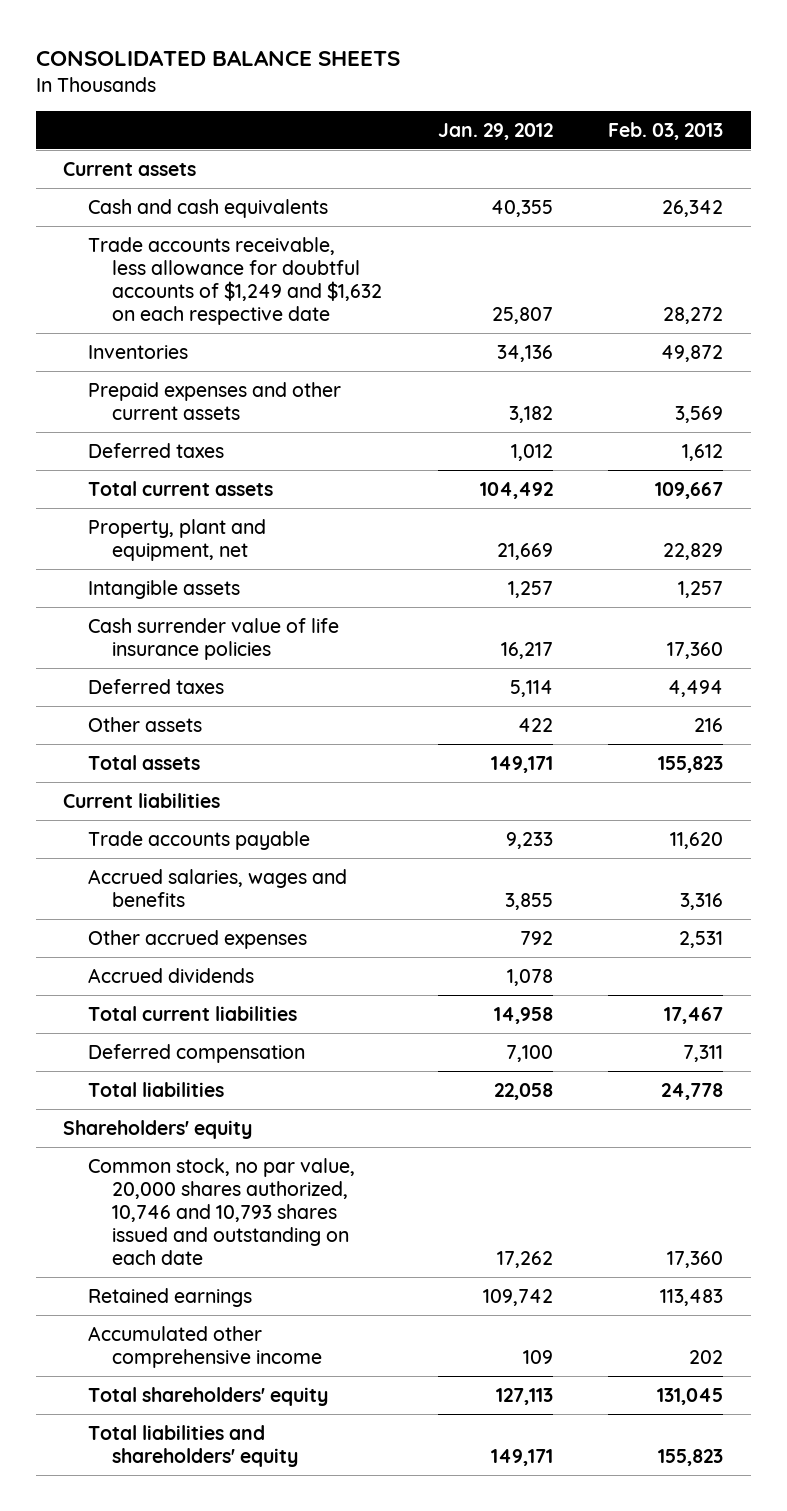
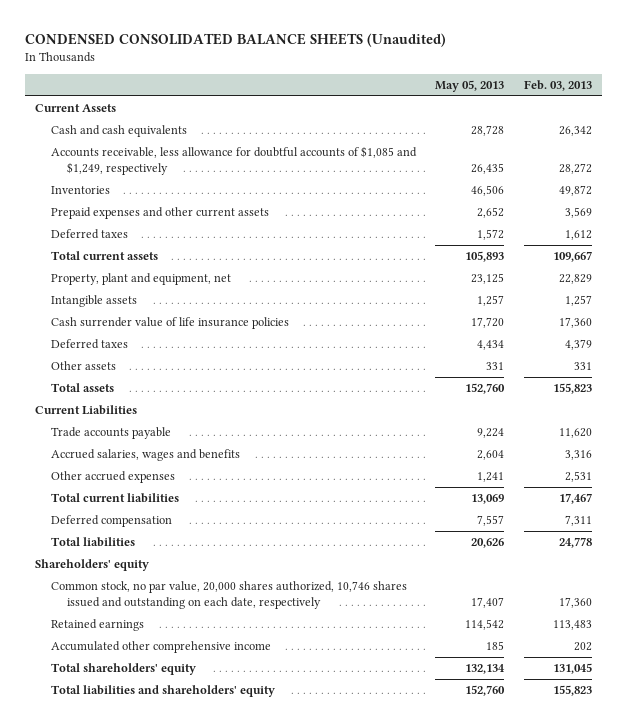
[35,49,400,66] CONSOLIDATED BALANCE SHEETS -> [24,33,446,48] CONDENSED CONSOLIDATED BALANCE SHEETS (Unaudited)
[437,122,553,140] Jan. 29, 2012 -> none
none -> [435,79,505,92] May 05, 2013
[63,161,197,176] Current assets -> [34,103,116,112] Current Assets
[87,236,382,325] Trade accounts receivable, less allowance for doubtful accounts of $1,249 and $1,632 on each respective date -> [50,145,417,175] Accounts receivable, less allowance for doubtful accounts of $1,085 and $1,249, respectively
[668,679,724,697] 4,494 -> [565,338,593,350] 4,379
[694,717,724,732] 216 -> [574,361,593,370] 331
[63,792,221,808] Current liabilities -> [34,404,137,415] Current Liabilities
[87,967,254,983] Accrued dividends -> none
[87,1157,355,1265] Common stock, no par value, 20,000 shares authorized, 10,746 and 10,793 shares issued and outstanding on each date -> [50,580,407,609] Common stock, no par value, 20,000 shares authorized, 10,746 shares issued and outstanding on each date, respectively

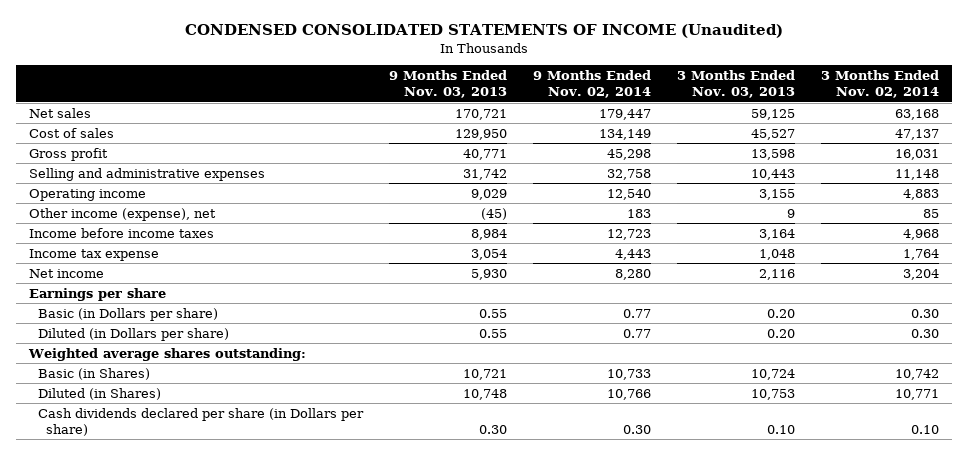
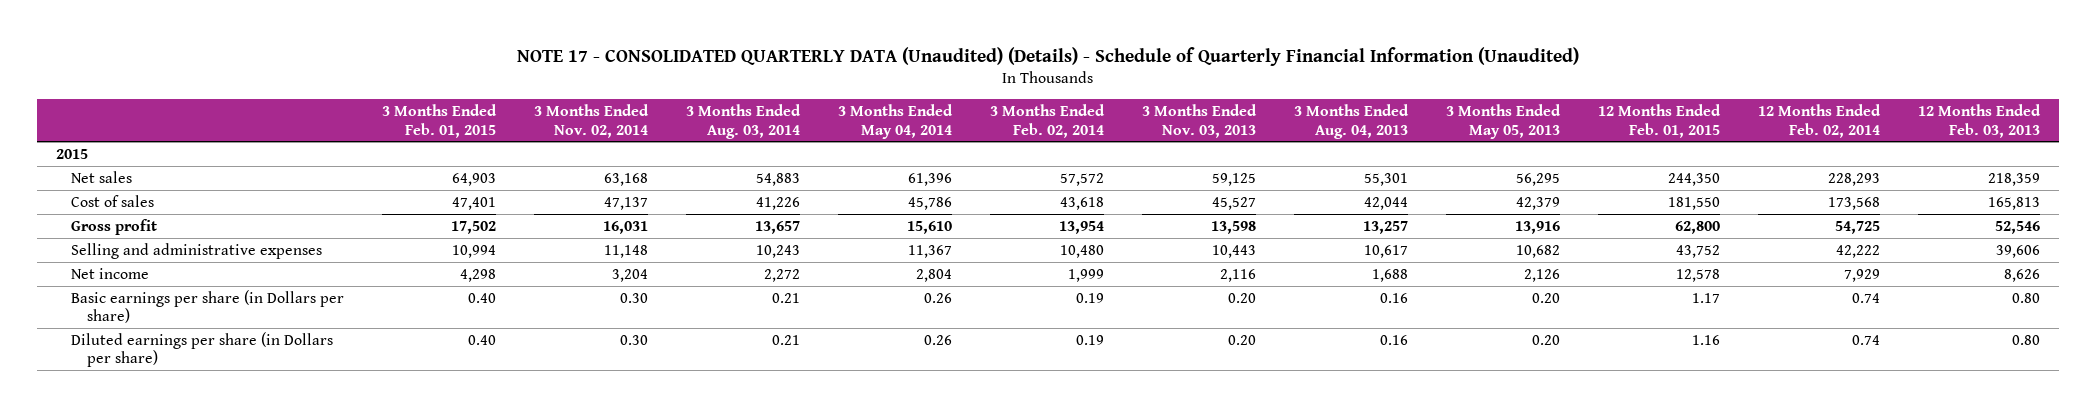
[184,24,783,39] CONDENSED CONSOLIDATED STATEMENTS OF INCOME (Unaudited) -> [516,46,1579,66] NOTE 17 - CONSOLIDATED QUARTERLY DATA (Unaudited) (Details) - Schedule of Quarterly Financial Information (Unaudited)
[388,69,507,99] 9 Months Ended Nov. 03, 2013 -> none
[532,69,651,99] 9 Months Ended Nov. 02, 2014 -> none
none -> [382,104,498,138] 3 Months Ended Feb. 01, 2015
none -> [686,104,802,139] 3 Months Ended Aug. 03, 2014
none -> [838,104,954,139] 3 Months Ended May 04, 2014
none -> [989,104,1105,138] 3 Months Ended Feb. 02, 2014
none -> [1293,104,1409,139] 3 Months Ended Aug. 04, 2013
none -> [1445,104,1561,139] 3 Months Ended May 05, 2013
none -> [1597,104,1721,138] 12 Months Ended Feb. 01, 2015
none -> [1757,104,1881,138] 12 Months Ended Feb. 02, 2014
none -> [1917,104,2041,138] 12 Months Ended Feb. 03, 2013
none -> [55,148,88,159] 2015
[28,188,146,201] Operating income -> none
[28,207,216,221] Other income (expense), net -> none
[28,227,214,238] Income before income taxes -> none
[28,248,159,261] Income tax expense -> none
[28,287,166,301] Earnings per share -> none
[27,347,306,361] Weighted average shares outstanding: -> none
[37,367,150,380] Basic (in Shares) -> none
[37,387,161,400] Diluted (in Shares) -> none
[37,407,364,436] Cash dividends declared per share (in Dollars per share) -> none
[37,307,218,321] Basic (in Dollars per share) -> [71,289,345,324] Basic earnings per share (in Dollars per share)
[37,327,229,341] Diluted (in Dollars per share) -> [71,331,334,368] Diluted earnings per share (in Dollars per share)

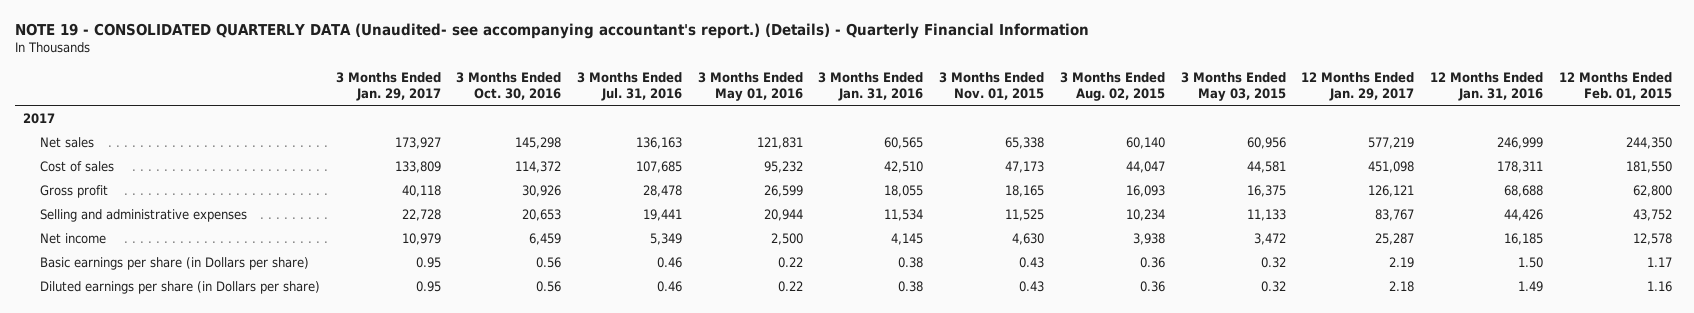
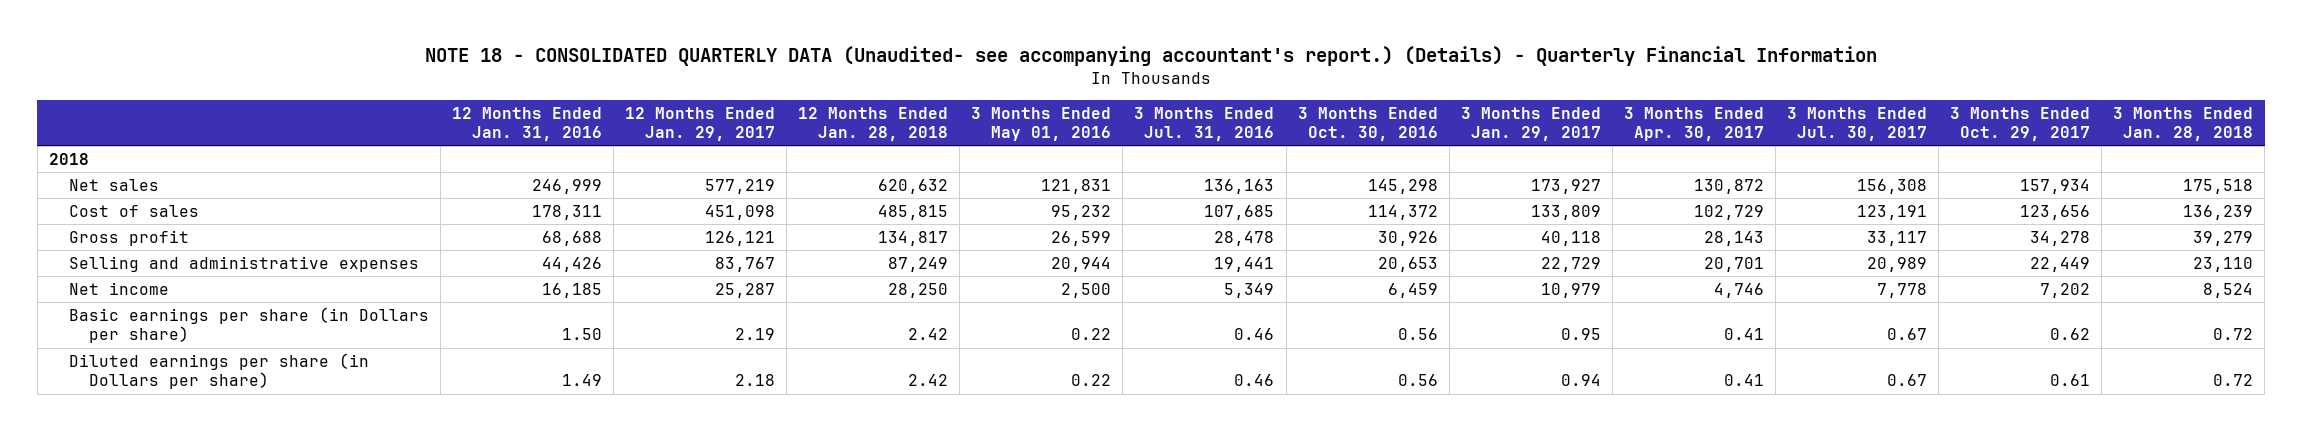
[14,22,1089,39] NOTE 19 - CONSOLIDATED QUARTERLY DATA (Unaudited- see accompanying accountant's report.) (Details) - Quarterly Financial Information -> [425,46,1878,67] NOTE 18 - CONSOLIDATED QUARTERLY DATA (Unaudited- see accompanying accountant's report.) (Details) - Quarterly Financial Information
[818,71,924,101] 3 Months Ended Jan. 31, 2016 -> none
[939,71,1045,100] 3 Months Ended Nov. 01, 2015 -> none
[1059,71,1165,101] 3 Months Ended Aug. 02, 2015 -> none
[1180,71,1286,101] 3 Months Ended May 03, 2015 -> none
[1558,71,1672,100] 12 Months Ended Feb. 01, 2015 -> none
none -> [798,106,949,141] 12 Months Ended Jan. 28, 2018
none -> [1623,106,1764,141] 3 Months Ended Apr. 30, 2017
none -> [1787,106,1928,141] 3 Months Ended Jul. 30, 2017
none -> [1950,106,2091,141] 3 Months Ended Oct. 29, 2017
none -> [2113,106,2254,141] 3 Months Ended Jan. 28, 2018
[22,112,55,124] 2017 -> none
none -> [48,152,89,165] 2018
[401,208,441,221] 22,728 -> [1540,256,1601,272] 22,729
[415,280,441,292] 0.95 -> [1560,374,1601,387] 0.94

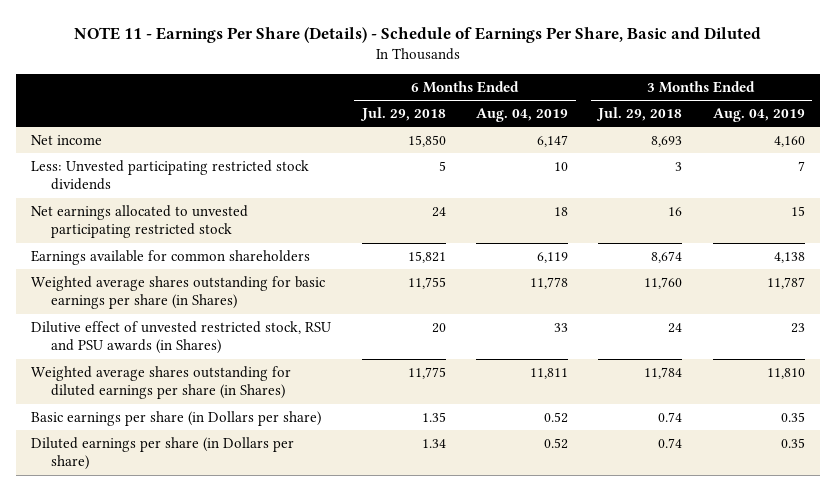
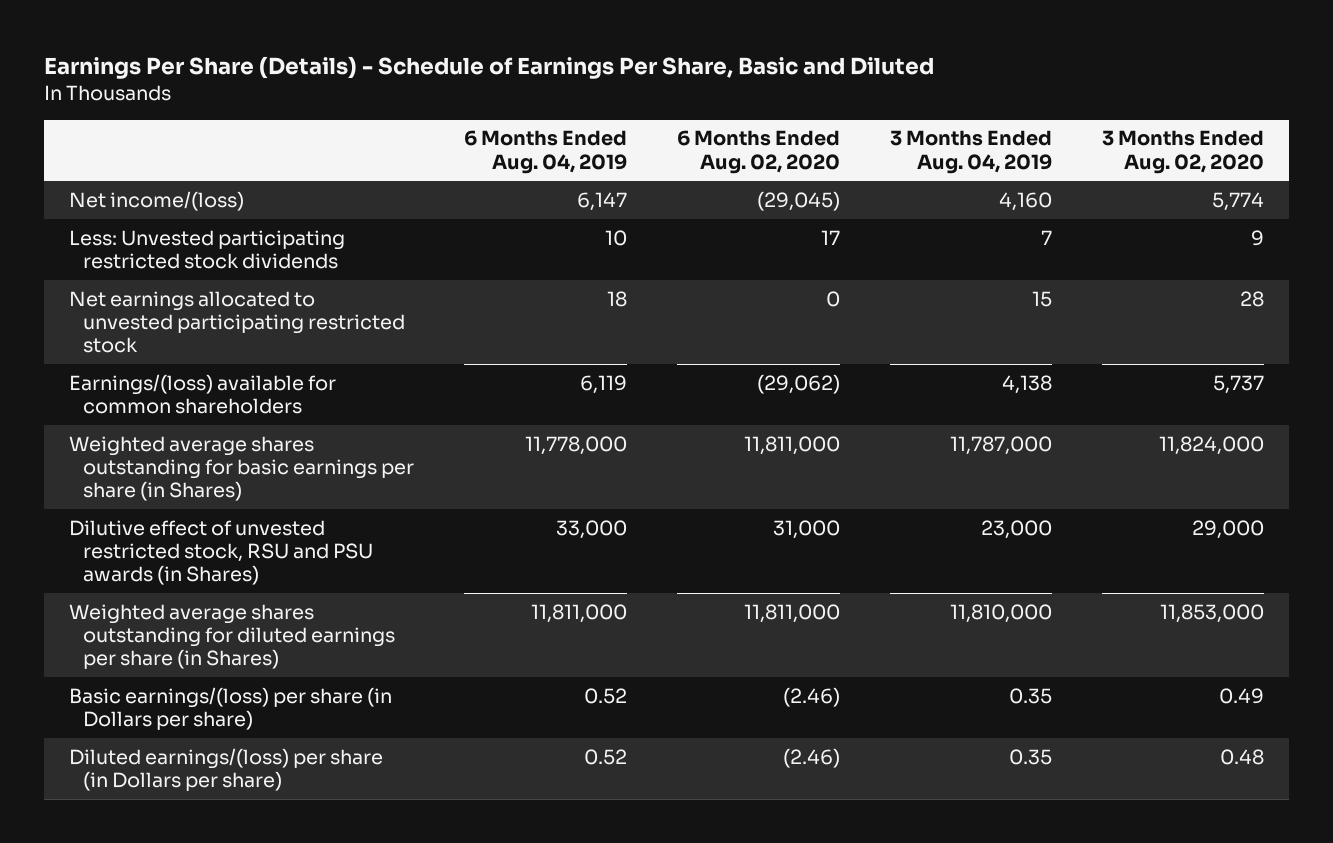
[73,27,761,44] NOTE 11 - Earnings Per Share (Details) - Schedule of Earnings Per Share, Basic and Diluted -> [44,56,935,80] Earnings Per Share (Details) - Schedule of Earnings Per Share, Basic and Diluted
[359,106,446,121] Jul. 29, 2018 -> none
[596,106,683,121] Jul. 29, 2018 -> none
none -> [677,130,841,174] 6 Months Ended Aug. 02, 2020
none -> [1102,130,1265,174] 3 Months Ended Aug. 02, 2020
[31,134,103,145] Net income -> [69,190,245,211] Net income/(loss)
[31,249,311,265] Earnings available for common shareholders -> [69,373,337,414] Earnings/(loss) available for common shareholders
[529,276,568,289] 11,778 -> [525,435,628,455] 11,778,000
[766,276,805,289] 11,787 -> [950,435,1053,455] 11,787,000
[553,322,568,332] 33 -> [556,519,628,539] 33,000
[790,322,805,333] 23 -> [981,519,1053,539] 23,000
[529,367,568,379] 11,811 -> [531,603,628,623] 11,811,000
[766,367,805,379] 11,810 -> [950,603,1053,623] 11,810,000
[31,410,322,426] Basic earnings per share (in Dollars per share) -> [69,686,393,730] Basic earnings/(loss) per share (in Dollars per share)
[31,436,295,471] Diluted earnings per share (in Dollars per share) -> [69,747,384,791] Diluted earnings/(loss) per share (in Dollars per share)

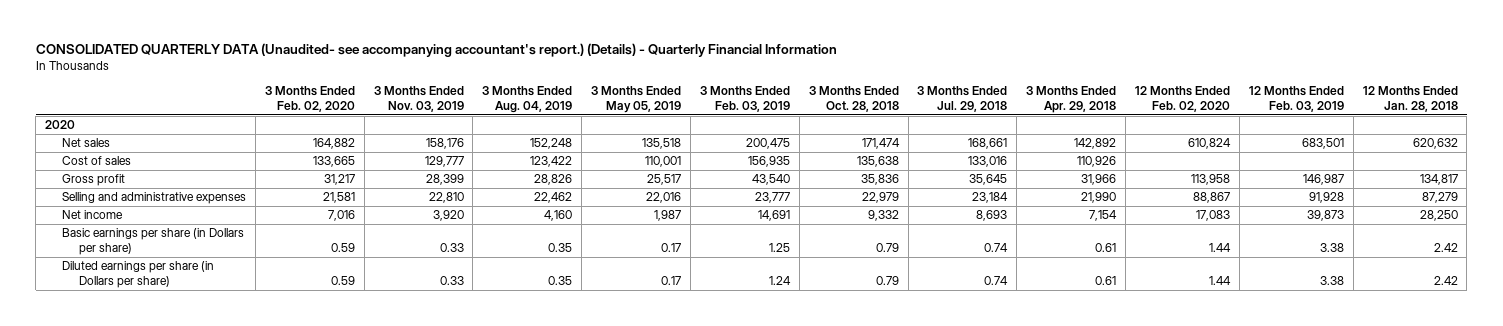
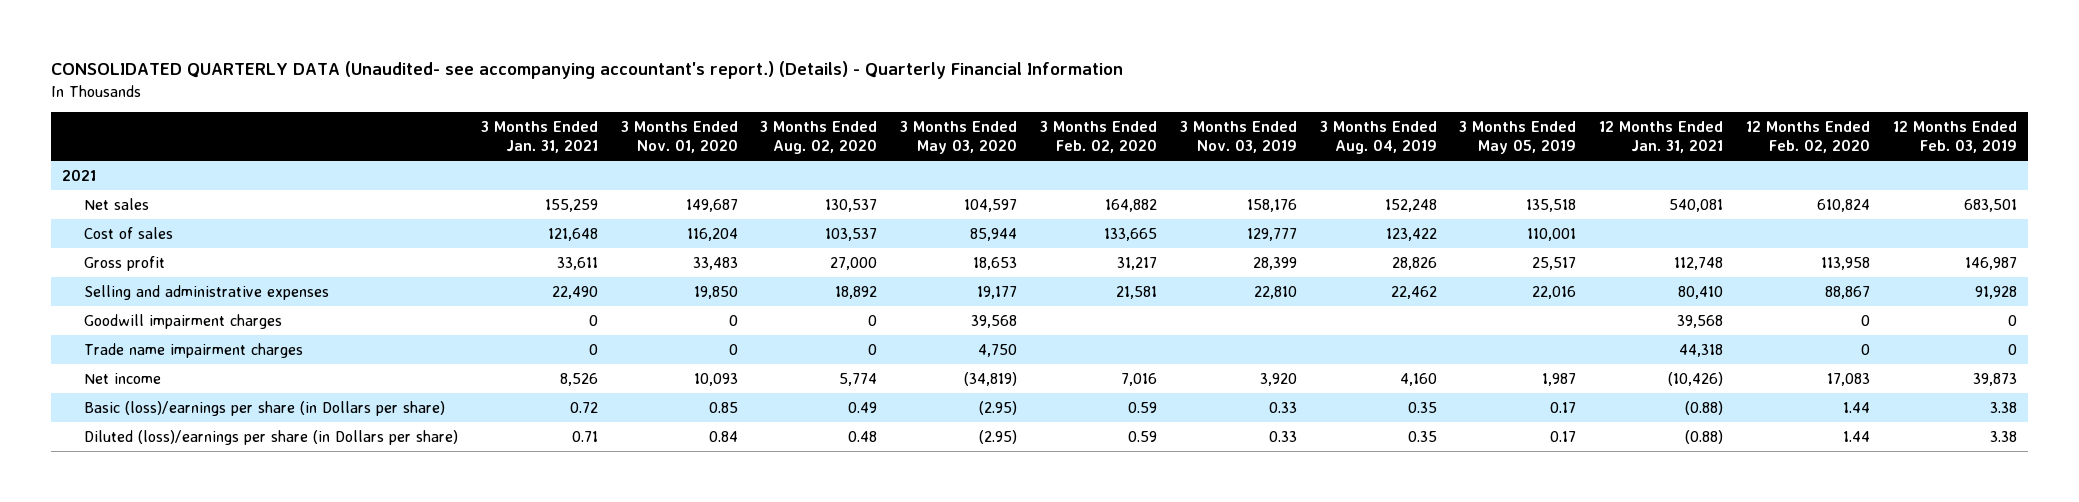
[699,86,790,112] 3 Months Ended Feb. 03, 2019 -> none
[808,86,899,112] 3 Months Ended Oct. 28, 2018 -> none
[917,86,1008,112] 3 Months Ended Jul. 29, 2018 -> none
[1026,86,1117,113] 3 Months Ended Apr. 29, 2018 -> none
[1362,86,1458,112] 12 Months Ended Jan. 28, 2018 -> none
none -> [480,121,598,153] 3 Months Ended Jan. 31, 2021
none -> [620,121,738,153] 3 Months Ended Nov. 01, 2020
none -> [760,121,878,154] 3 Months Ended Aug. 02, 2020
none -> [900,121,1018,154] 3 Months Ended May 03, 2020
none -> [1599,121,1724,153] 12 Months Ended Jan. 31, 2021
[45,120,76,130] 2020 -> none
none -> [62,169,97,182] 2021
none -> [83,314,282,330] Goodwill impairment charges
none -> [83,343,303,359] Trade name impairment charges
[61,228,244,255] Basic earnings per share (in Dollars per share) -> [83,401,445,417] Basic (loss)/earnings per share (in Dollars per share)
[61,261,214,288] Diluted earnings per share (in Dollars per share) -> [83,430,458,446] Diluted (loss)/earnings per share (in Dollars per share)

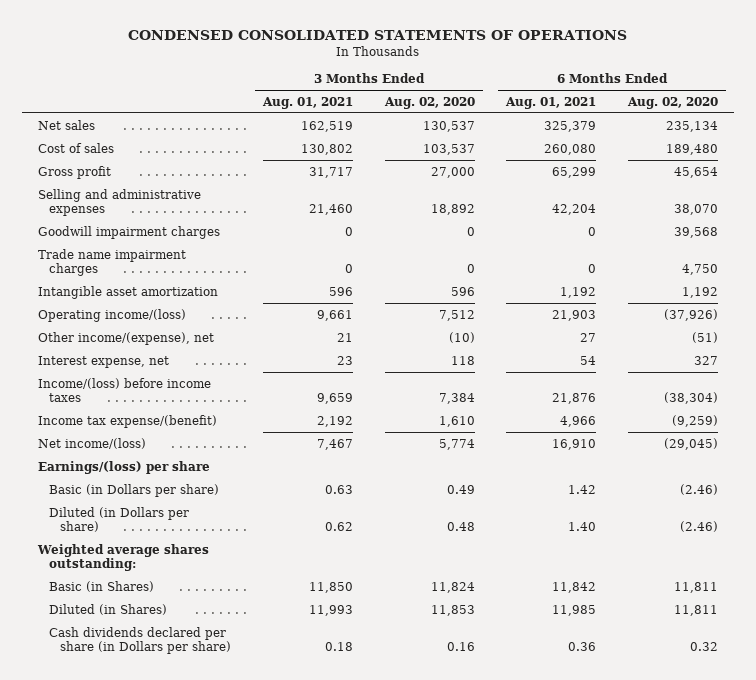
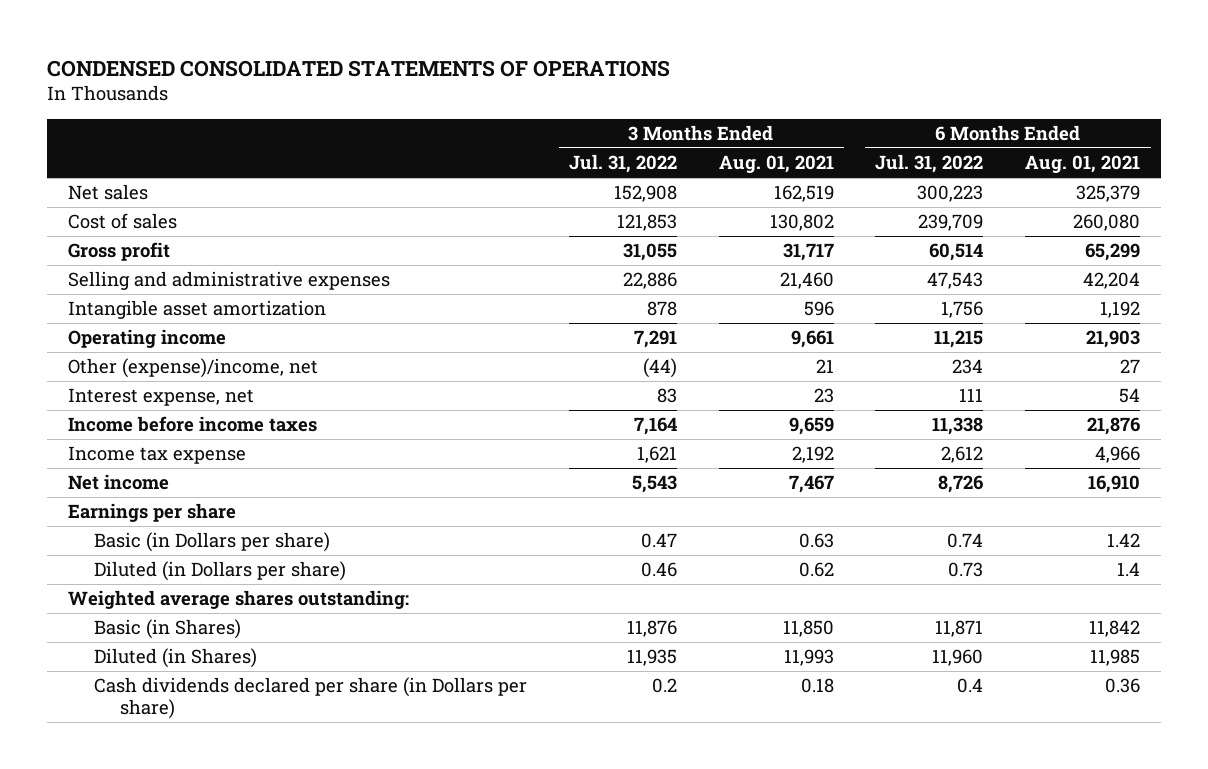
[383,96,475,109] Aug. 02, 2020 -> none
[627,96,719,109] Aug. 02, 2020 -> none
none -> [568,154,677,174] Jul. 31, 2022
none -> [875,154,984,174] Jul. 31, 2022
[38,225,221,239] Goodwill impairment charges -> none
[38,248,187,277] Trade name impairment charges -> none
[38,308,187,322] Operating income/(loss) -> [68,329,227,349] Operating income
[38,331,215,345] Other income/(expense), net -> [68,358,319,379] Other (expense)/income, net
[38,377,212,403] Income/(loss) before income taxes -> [68,416,318,433] Income before income taxes
[38,414,218,428] Income tax expense/(benefit) -> [68,446,247,465] Income tax expense
[38,437,147,449] Net income/(loss) -> [68,474,170,491] Net income
[38,460,211,474] Earnings/(loss) per share -> [68,503,237,523] Earnings per share
[568,522,597,532] 1.40 -> [1117,562,1141,577] 1.4

